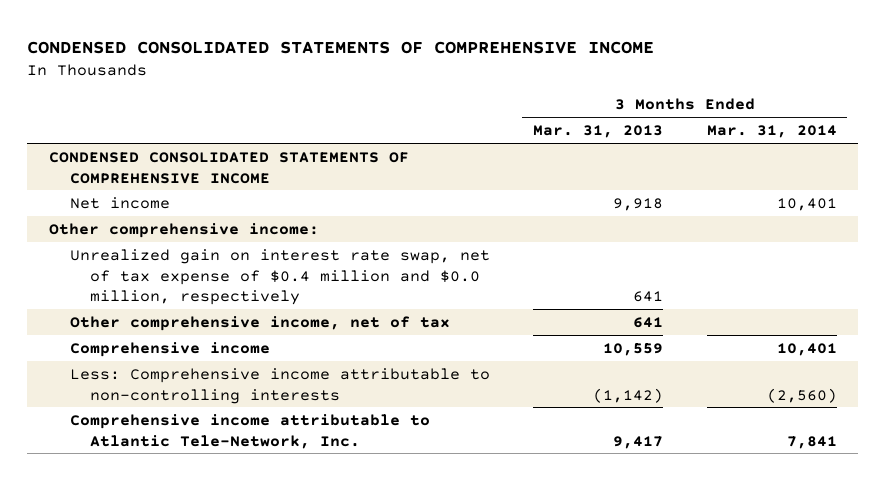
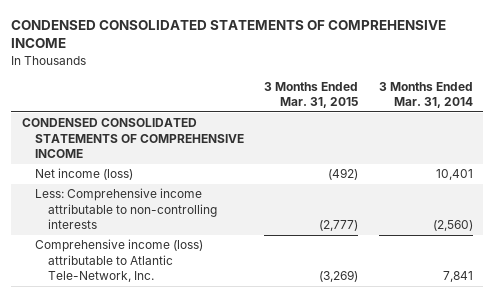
[533,125,664,139] Mar. 31, 2013 -> none
none -> [264,81,359,109] 3 Months Ended Mar. 31, 2015
[48,222,319,238] Other comprehensive income: -> none
[69,248,490,306] Unrealized gain on interest rate swap, net of tax expense of $0.4 million and $0.0 million, respectively -> none
[69,315,450,331] Other comprehensive income, net of tax -> none
[69,341,270,357] Comprehensive income -> none
[69,196,170,209] Net income -> [34,168,133,181] Net income (loss)
[69,413,430,449] Comprehensive income attributable to Atlantic Tele-Network, Inc. -> [34,239,203,283] Comprehensive income (loss) attributable to Atlantic Tele-Network, Inc.

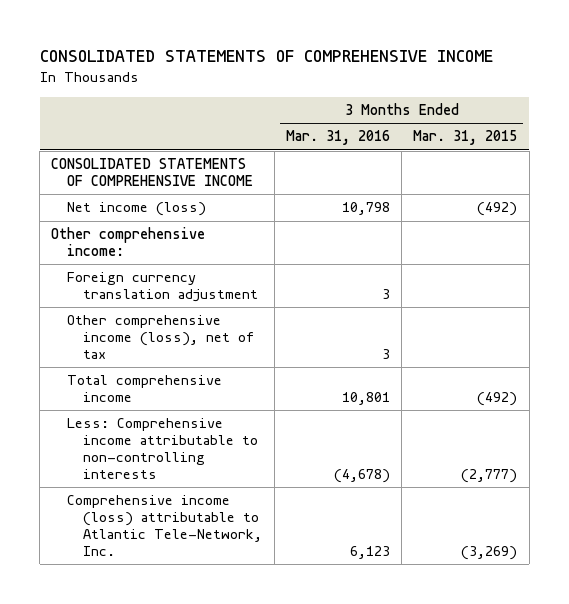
[11,19,447,49] CONDENSED CONSOLIDATED STATEMENTS OF COMPREHENSIVE INCOME -> [39,50,493,63] CONSOLIDATED STATEMENTS OF COMPREHENSIVE INCOME
[378,81,473,109] 3 Months Ended Mar. 31, 2014 -> none
none -> [285,130,390,146] Mar. 31, 2016
[21,118,244,159] CONDENSED CONSOLIDATED STATEMENTS OF COMPREHENSIVE INCOME -> [51,158,254,187] CONSOLIDATED STATEMENTS OF COMPREHENSIVE INCOME
none -> [51,227,206,257] Other comprehensive income:
none -> [67,272,259,303] Foreign currency translation adjustment
none -> [67,315,255,360] Other comprehensive income (loss), net of tax
none -> [67,375,223,403] Total comprehensive income

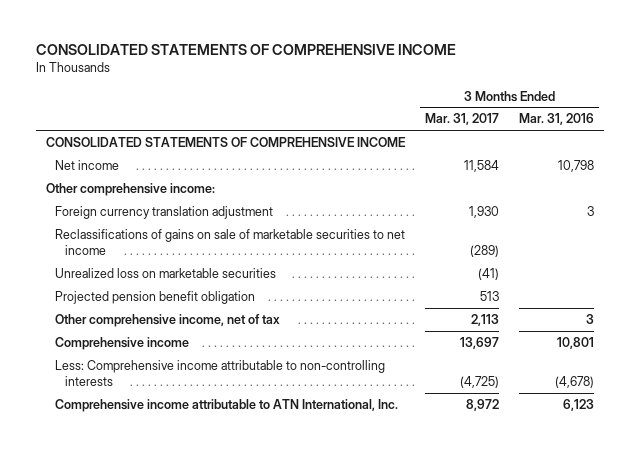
[413,130,518,146] Mar. 31, 2015 -> none
none -> [425,113,500,126] Mar. 31, 2017
[67,202,207,217] Net income (loss) -> [55,159,120,170] Net income
none -> [55,228,406,255] Reclassifications of gains on sale of marketable securities to net income
none -> [55,267,277,278] Unrealized loss on marketable securities
none -> [55,290,256,304] Projected pension benefit obligation
[67,315,255,360] Other comprehensive income (loss), net of tax -> [55,313,281,327] Other comprehensive income, net of tax
[67,375,223,403] Total comprehensive income -> [55,336,190,350] Comprehensive income
[67,495,263,557] Comprehensive income (loss) attributable to Atlantic Tele-Network, Inc. -> [55,398,399,412] Comprehensive income attributable to ATN International, Inc.

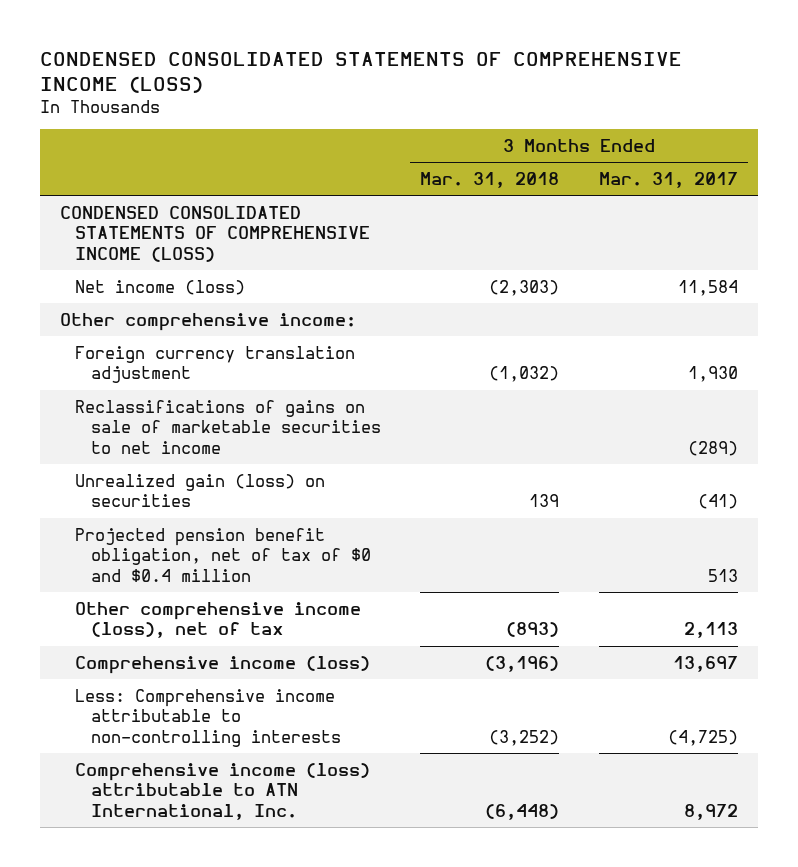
[36,44,457,56] CONSOLIDATED STATEMENTS OF COMPREHENSIVE INCOME -> [40,51,683,93] CONDENSED CONSOLIDATED STATEMENTS OF COMPREHENSIVE INCOME (LOSS)
[519,113,595,126] Mar. 31, 2016 -> none
none -> [420,171,560,188] Mar. 31, 2018
[46,136,407,147] CONSOLIDATED STATEMENTS OF COMPREHENSIVE INCOME -> [60,205,371,262] CONDENSED CONSOLIDATED STATEMENTS OF COMPREHENSIVE INCOME (LOSS)
[55,159,120,170] Net income -> [75,279,246,295] Net income (loss)
[55,267,277,278] Unrealized loss on marketable securities -> [75,473,326,508] Unrealized gain (loss) on securities
[55,290,256,304] Projected pension benefit obligation -> [75,527,371,582] Projected pension benefit obligation, net of tax of $0 and $0.4 million
[55,313,281,327] Other comprehensive income, net of tax -> [75,601,362,639] Other comprehensive income (loss), net of tax
[55,336,190,350] Comprehensive income -> [75,655,371,674] Comprehensive income (loss)
[55,398,399,412] Comprehensive income attributable to ATN International, Inc. -> [75,762,371,820] Comprehensive income (loss) attributable to ATN International, Inc.

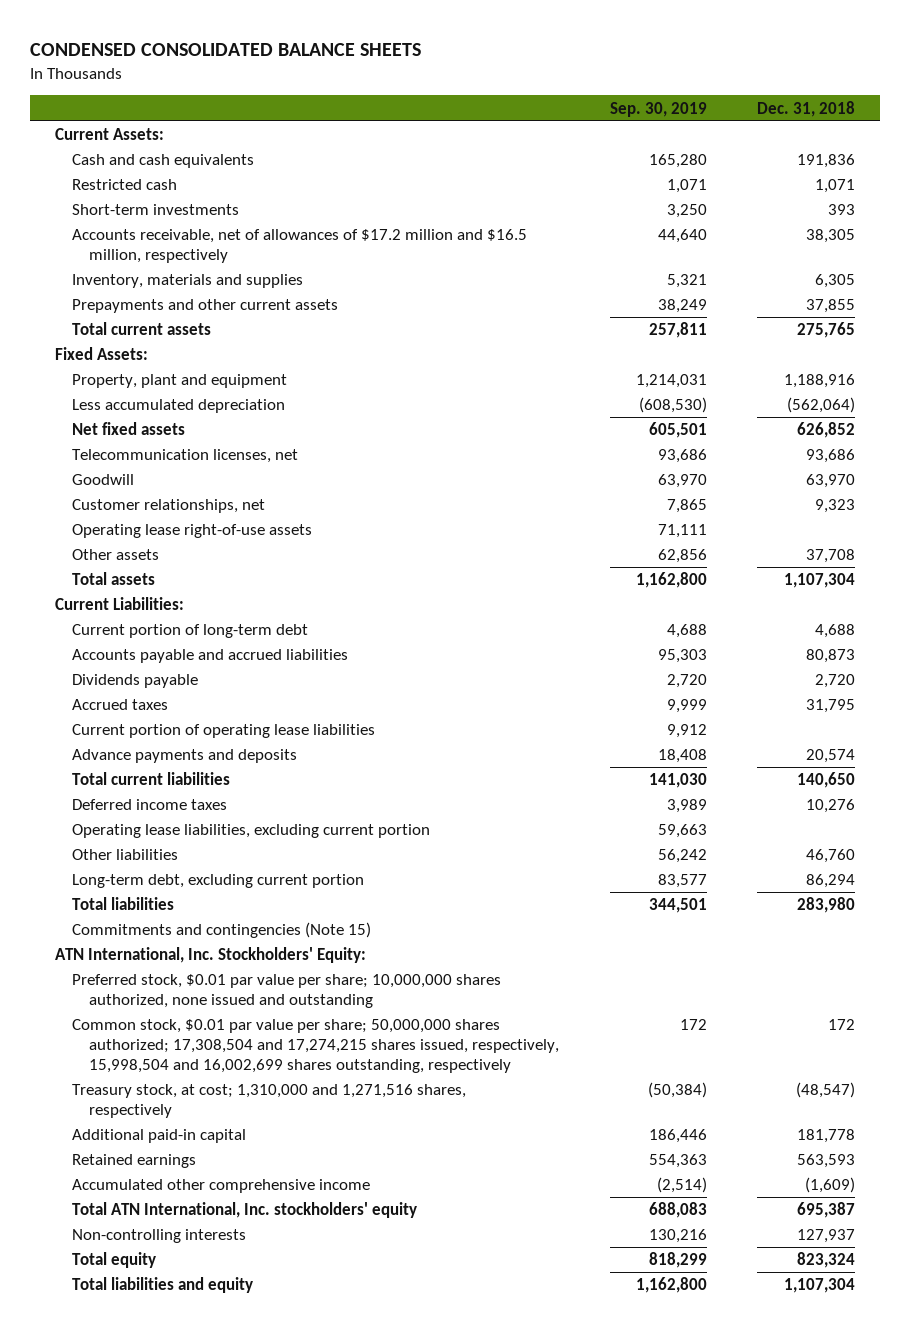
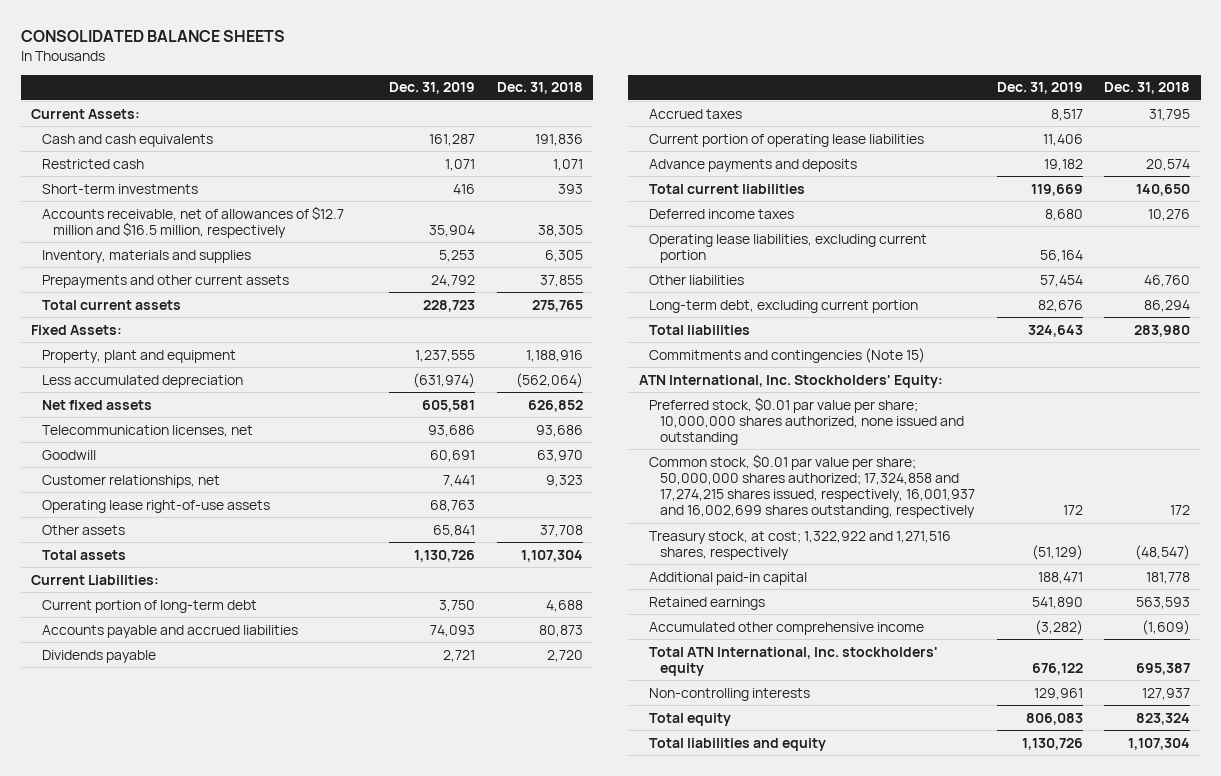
[29,42,421,56] CONDENSED CONSOLIDATED BALANCE SHEETS -> [20,30,285,43] CONSOLIDATED BALANCE SHEETS
[609,101,707,117] Sep. 30, 2019 -> none
none -> [389,82,476,95] Dec. 31, 2019
[72,229,528,264] Accounts receivable, net of allowances of $17.2 million and $16.5 million, respectively -> [42,205,345,238] Accounts receivable, net of allowances of $12.7 million and $16.5 million, respectively
[72,1019,560,1074] Common stock, $0.01 par value per share; 50,000,000 shares authorized; 17,308,504 and 17,274,215 shares issued, respectively, 15,998,504 and 16,002,699 shares outstanding, respectively -> [649,453,976,519] Common stock, $0.01 par value per share; 50,000,000 shares authorized; 17,324,858 and 17,274,215 shares issued, respectively, 16,001,937 and 16,002,699 shares outstanding, respectively
[72,1084,467,1119] Treasury stock, at cost; 1,310,000 and 1,271,516 shares, respectively -> [649,530,952,560] Treasury stock, at cost; 1,322,922 and 1,271,516 shares, respectively

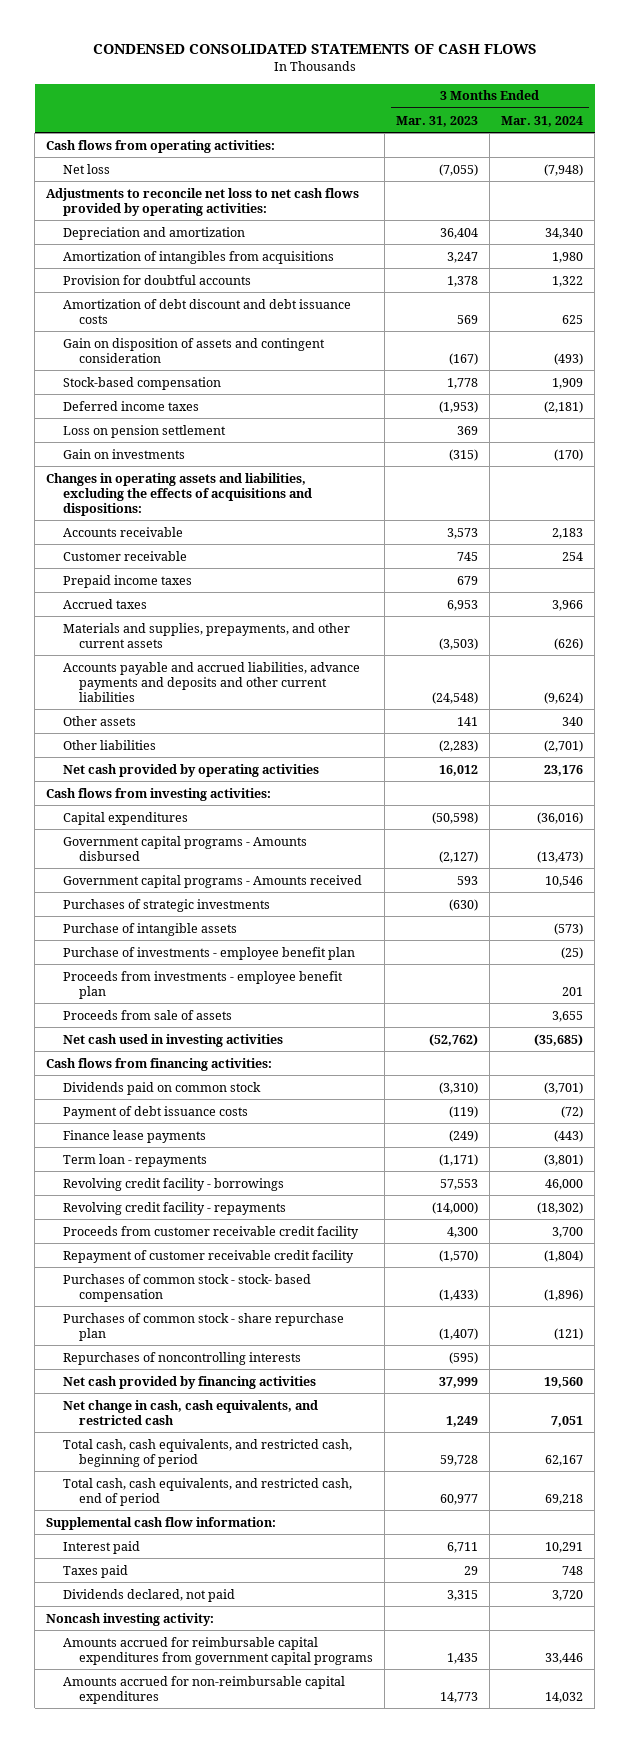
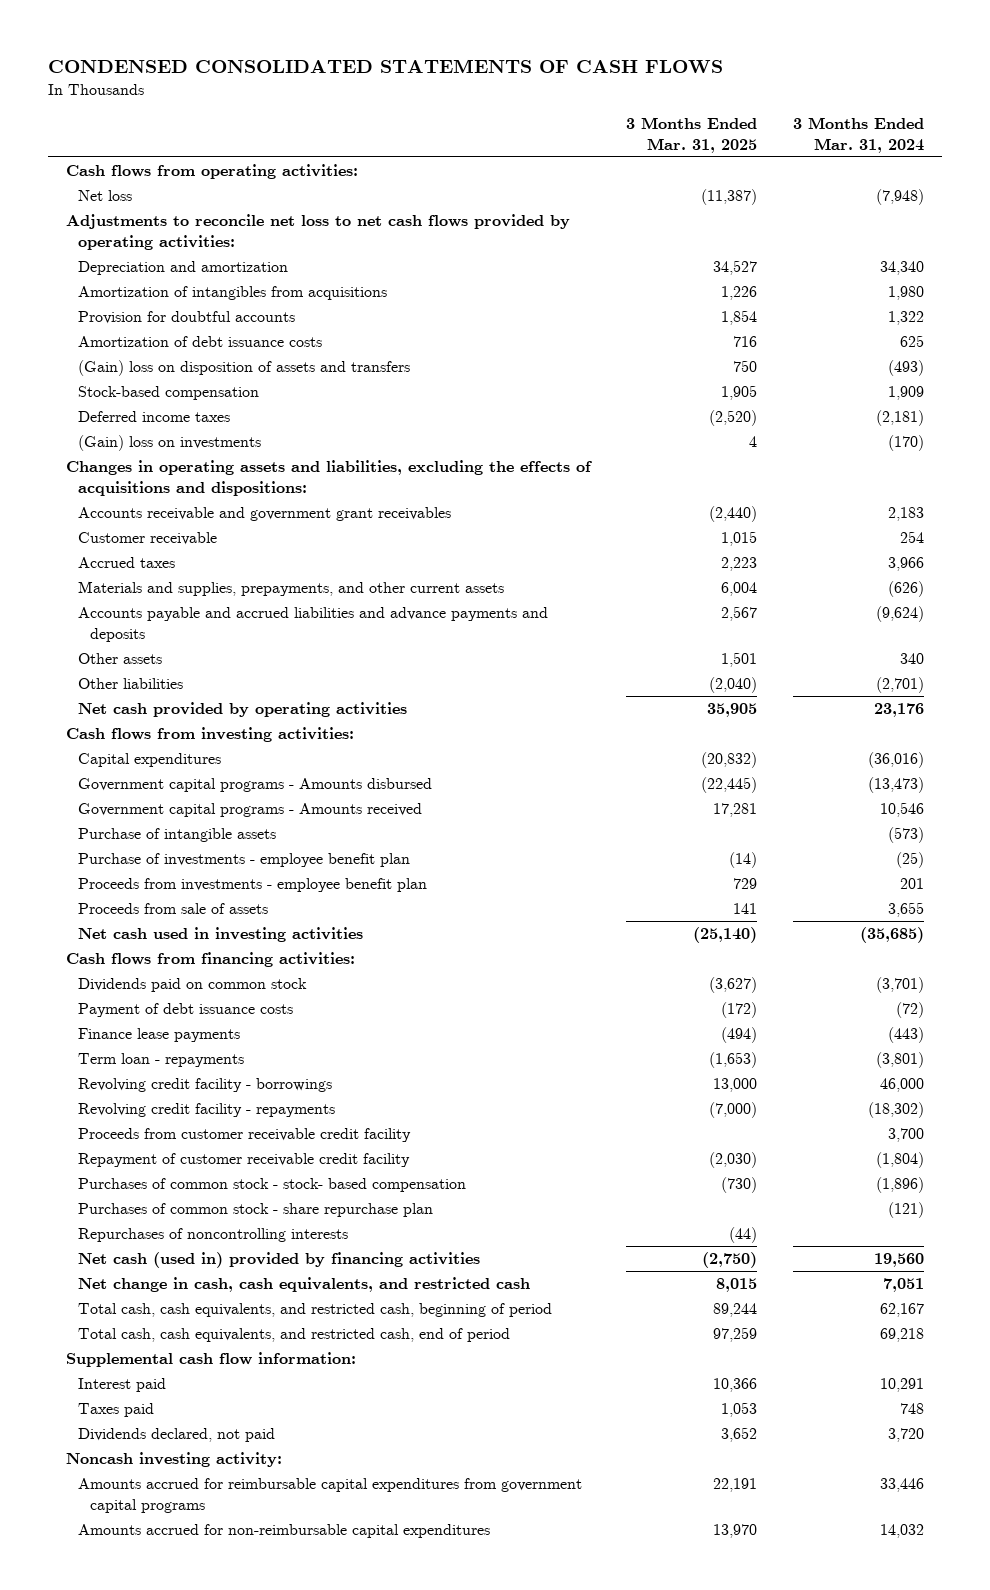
[396,115,479,127] Mar. 31, 2023 -> none
none -> [626,116,758,153] 3 Months Ended Mar. 31, 2025
[62,298,351,324] Amortization of debt discount and debt issuance costs -> [77,336,322,348] Amortization of debt issuance costs
[62,337,325,363] Gain on disposition of assets and contingent consideration -> [77,360,410,377] (Gain) loss on disposition of assets and transfers
[62,424,226,438] Loss on pension settlement -> none
[62,448,185,459] Gain on investments -> [77,435,261,452] (Gain) loss on investments
[62,526,183,537] Accounts receivable -> [77,507,451,522] Accounts receivable and government grant receivables
[62,574,192,588] Prepaid income taxes -> none
[62,661,360,702] Accounts payable and accrued liabilities, advance payments and deposits and other current liabilities -> [77,607,548,643] Accounts payable and accrued liabilities and advance payments and deposits
[62,898,270,912] Purchases of strategic investments -> none
[62,1375,316,1389] Net cash provided by financing activities -> [77,1252,480,1269] Net cash (used in) provided by financing activities

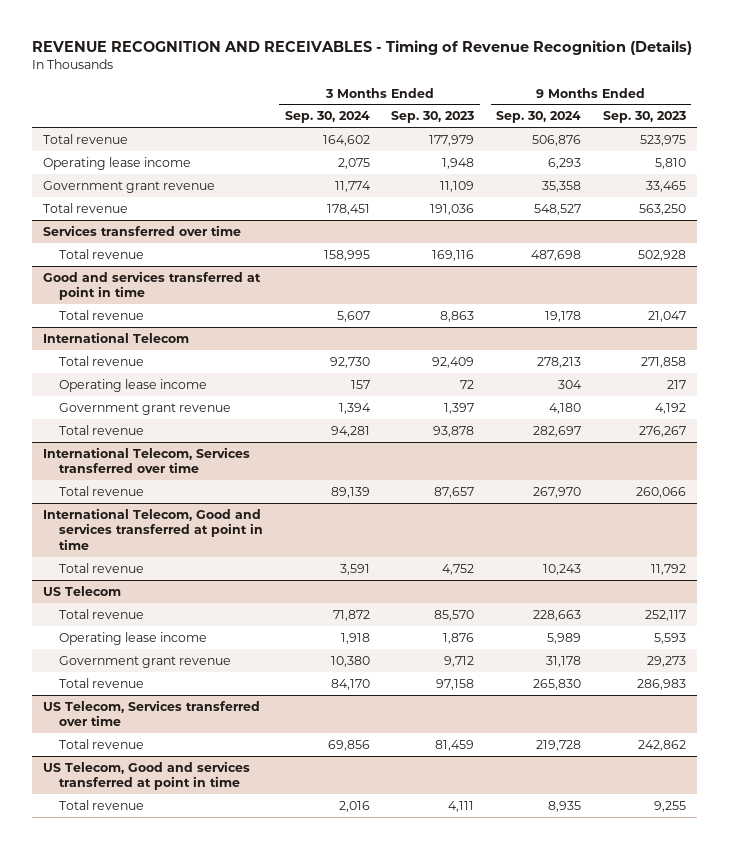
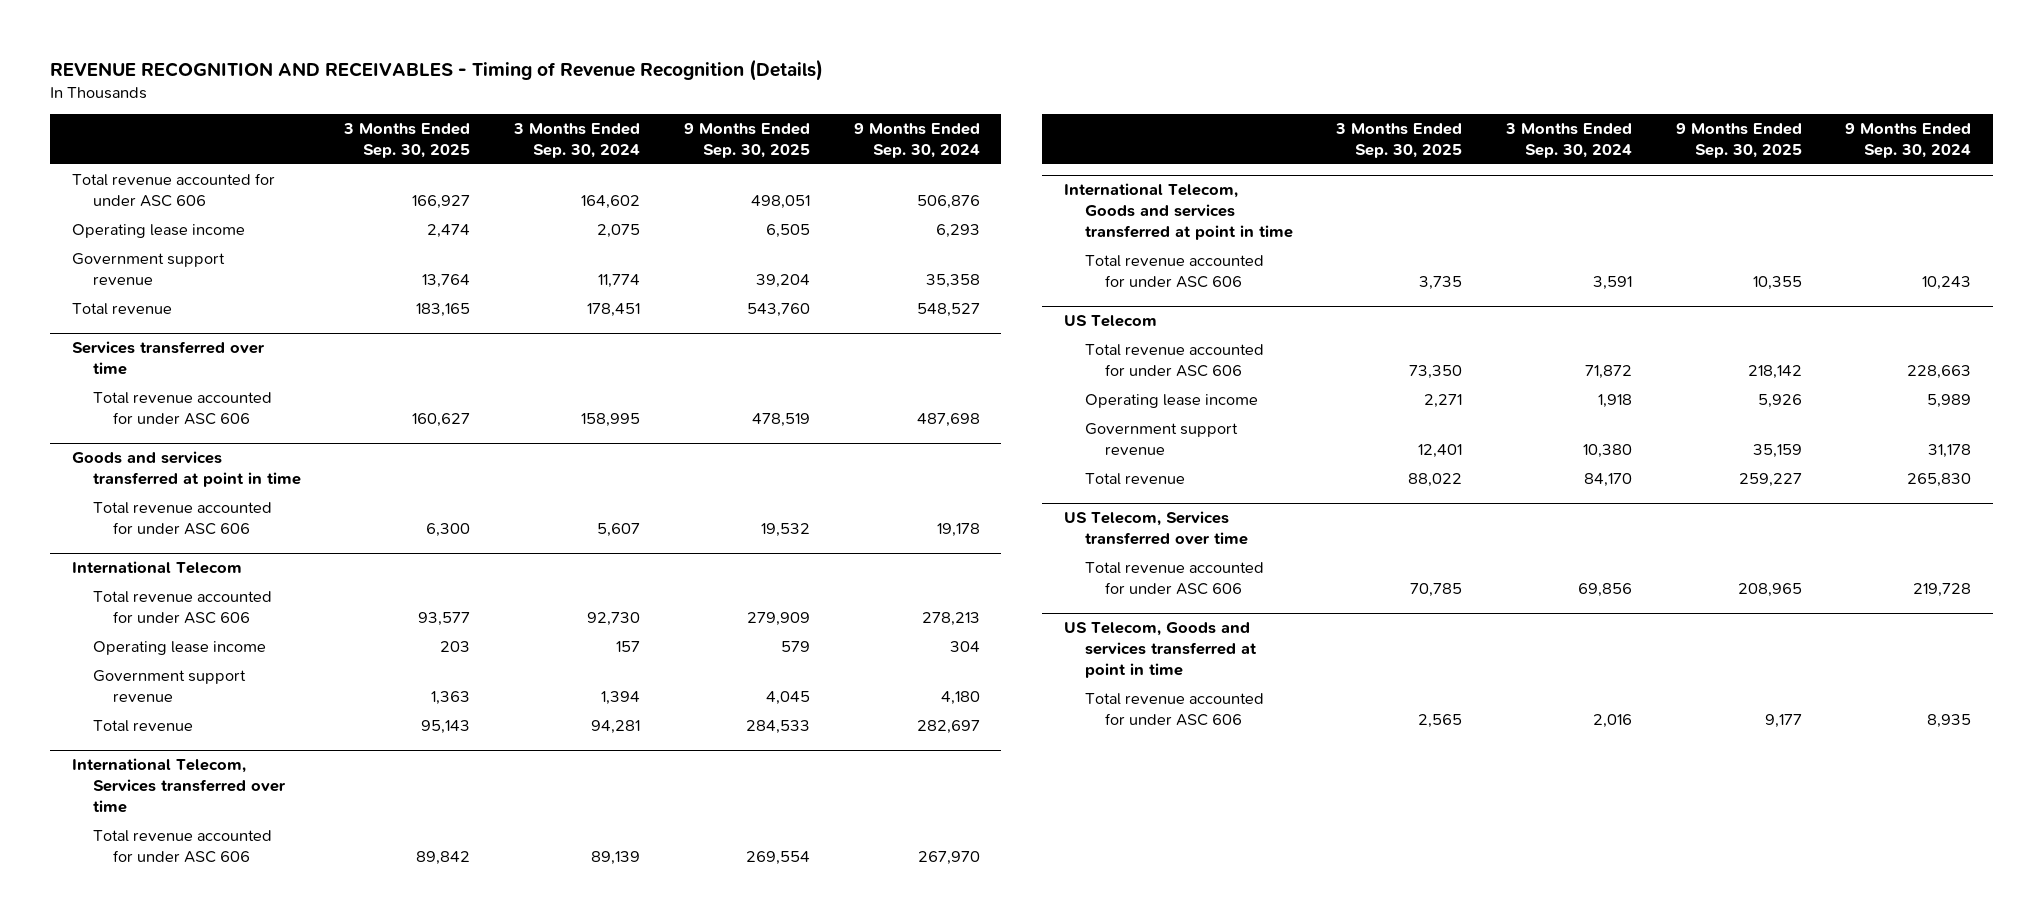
[391,111,475,124] Sep. 30, 2023 -> none
[602,111,686,124] Sep. 30, 2023 -> none
none -> [343,122,471,158] 3 Months Ended Sep. 30, 2025
none -> [683,122,810,158] 9 Months Ended Sep. 30, 2025
[43,133,129,144] Total revenue -> [72,172,276,207] Total revenue accounted for under ASC 606
[43,180,216,193] Government grant revenue -> [72,252,226,285] Government support revenue
[59,248,145,259] Total revenue -> [92,391,272,425] Total revenue accounted for under ASC 606
[43,270,262,301] Good and services transferred at point in time -> [72,451,301,488] Goods and services transferred at point in time
[59,309,145,320] Total revenue -> [92,501,272,535] Total revenue accounted for under ASC 606
[59,355,145,366] Total revenue -> [92,590,272,624] Total revenue accounted for under ASC 606
[59,402,232,415] Government grant revenue -> [92,669,246,702] Government support revenue
[59,485,145,496] Total revenue -> [92,829,272,863] Total revenue accounted for under ASC 606
[43,507,264,550] International Telecom, Good and services transferred at point in time -> [1063,183,1293,241] International Telecom, Goods and services transferred at point in time
[59,562,145,573] Total revenue -> [1084,254,1264,288] Total revenue accounted for under ASC 606
[59,608,145,619] Total revenue -> [1084,343,1264,377] Total revenue accounted for under ASC 606
[59,655,232,668] Government grant revenue -> [1084,422,1238,455] Government support revenue
[59,738,145,749] Total revenue -> [1084,561,1264,595] Total revenue accounted for under ASC 606
[43,760,251,791] US Telecom, Good and services transferred at point in time -> [1063,622,1257,679] US Telecom, Goods and services transferred at point in time
[59,799,145,810] Total revenue -> [1084,692,1264,726] Total revenue accounted for under ASC 606

